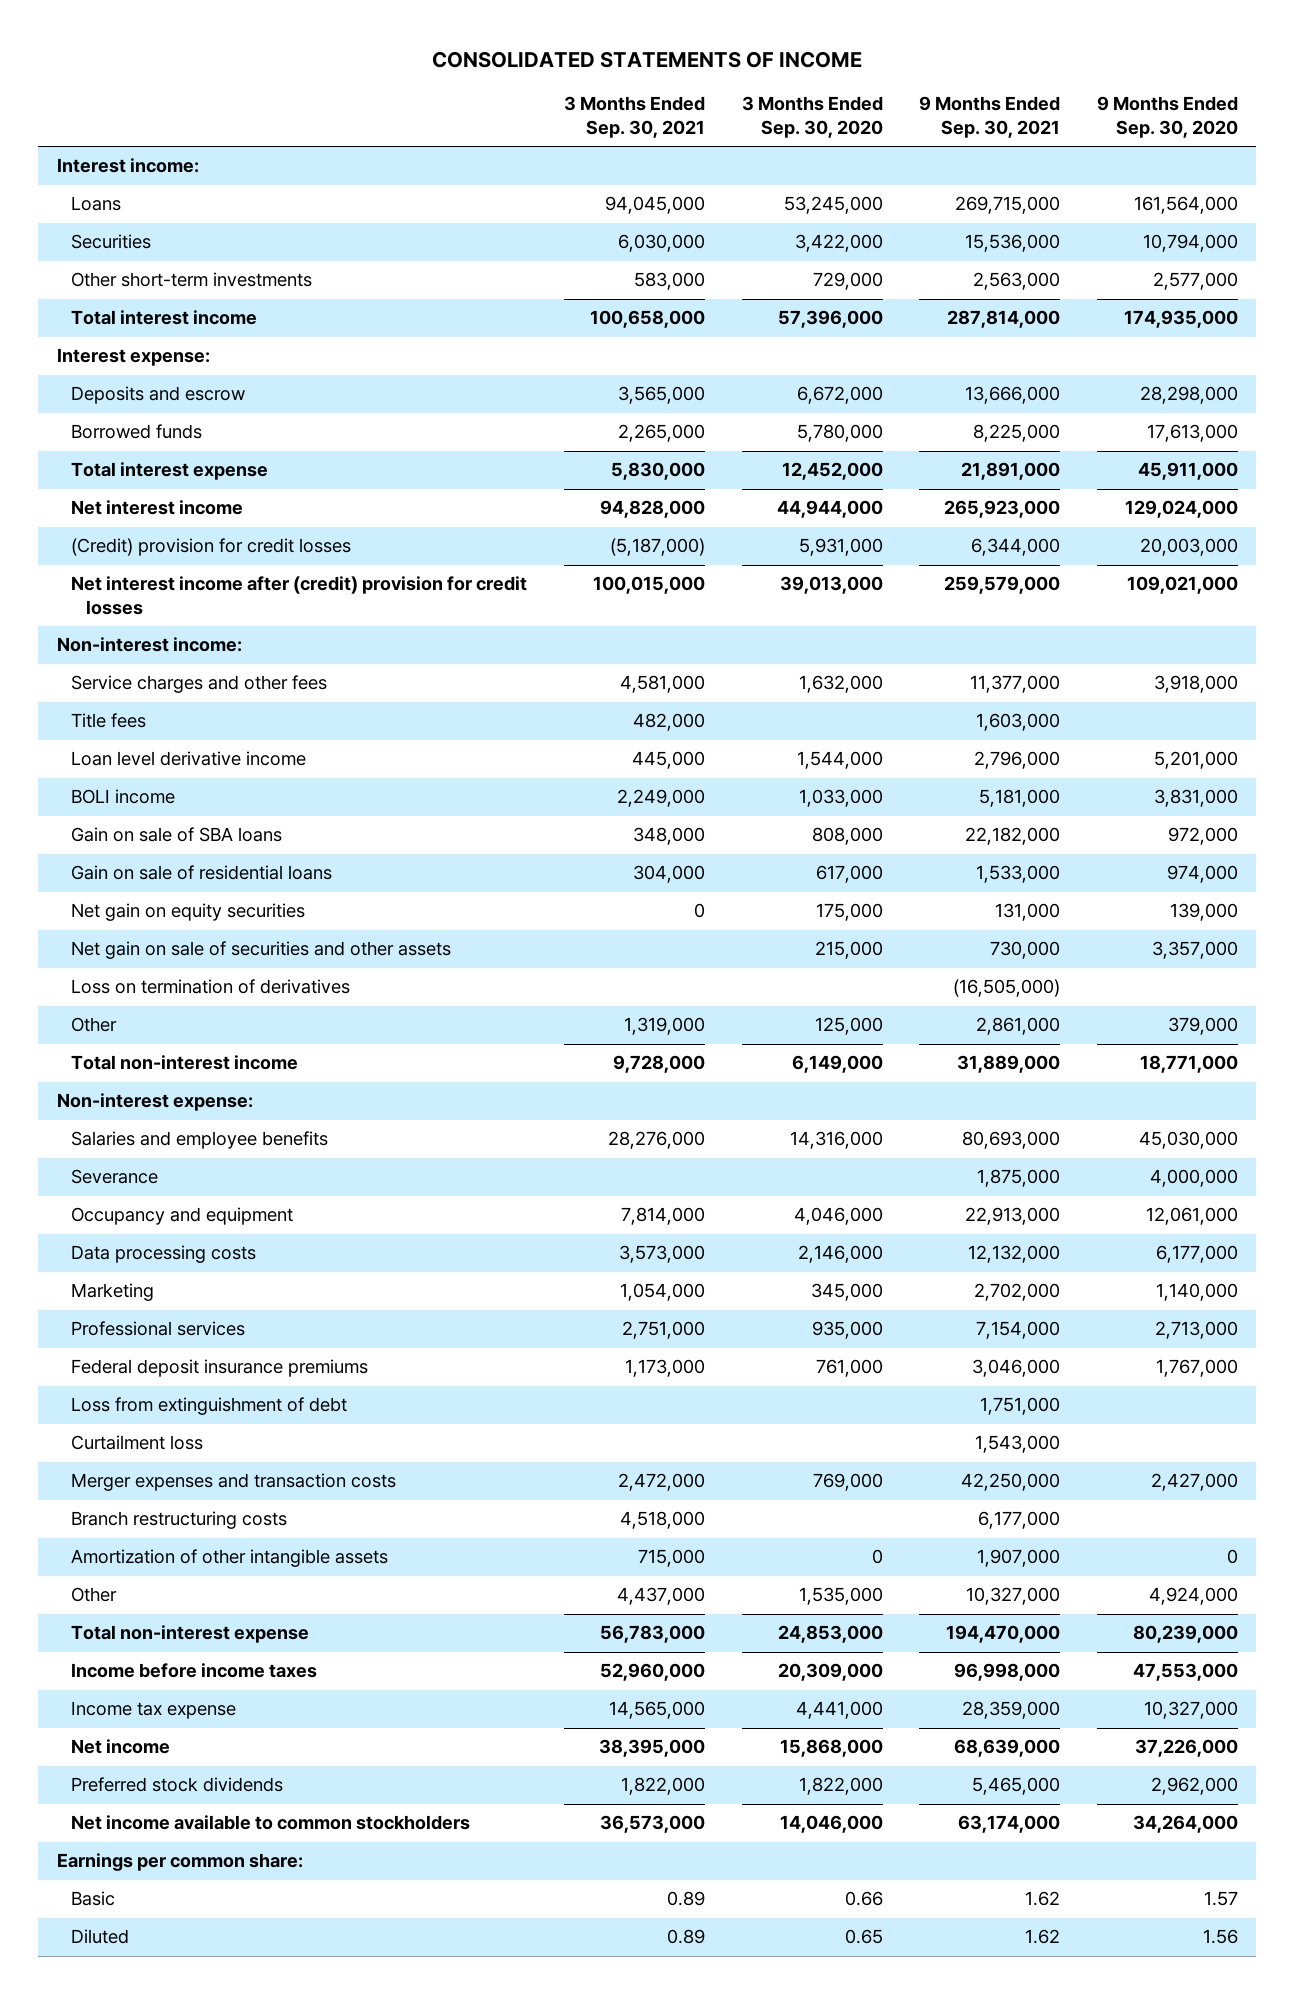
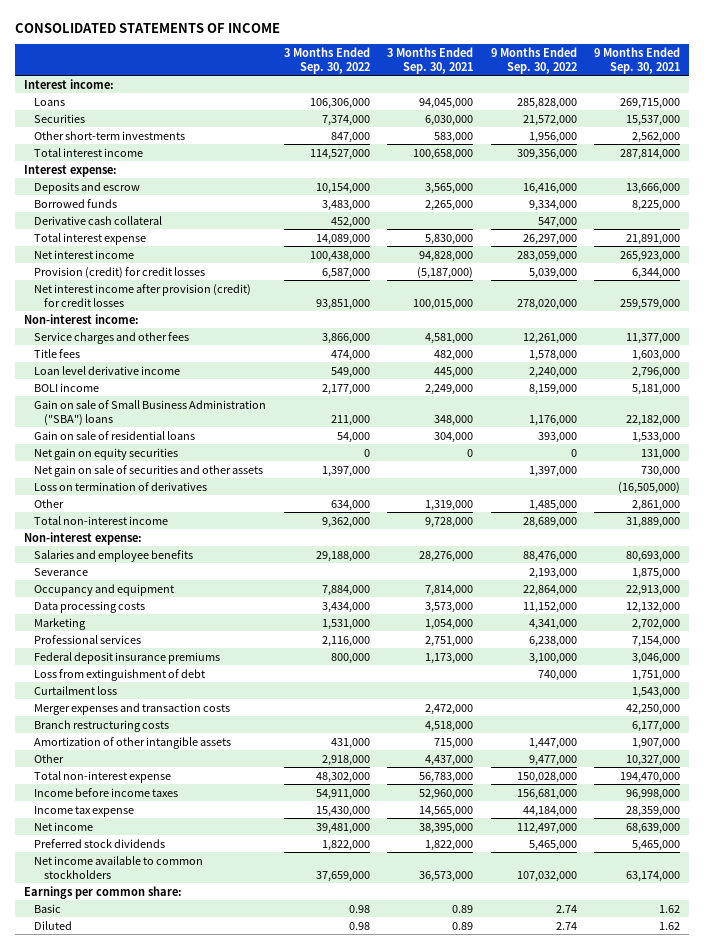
[741,96,883,139] 3 Months Ended Sep. 30, 2020 -> none
[1096,96,1238,139] 9 Months Ended Sep. 30, 2020 -> none
none -> [283,46,370,74] 3 Months Ended Sep. 30, 2022
none -> [490,46,577,74] 9 Months Ended Sep. 30, 2022
[965,234,1061,253] 15,536,000 -> [626,114,681,126] 15,537,000
[973,272,1061,291] 2,563,000 -> [632,131,681,143] 2,562,000
none -> [34,215,163,225] Derivative cash collateral
[71,538,352,557] (Credit) provision for credit losses -> [34,266,206,279] Provision (credit) for credit losses
[71,576,528,616] Net interest income after (credit) provision for credit losses -> [34,283,252,307] Net interest income after provision (credit) for credit losses
[71,827,283,843] Gain on sale of SBA loans -> [34,399,267,426] Gain on sale of Small Business Administration ("SBA") loans

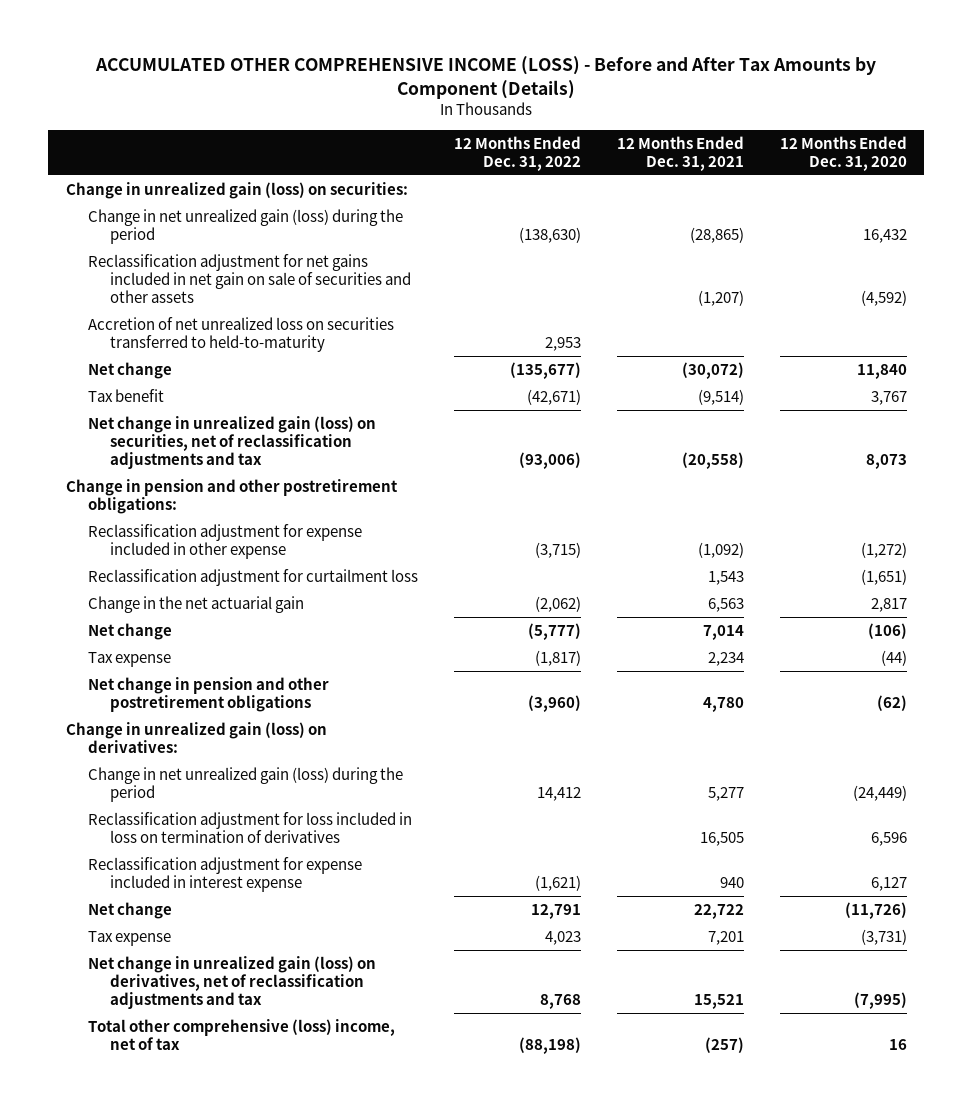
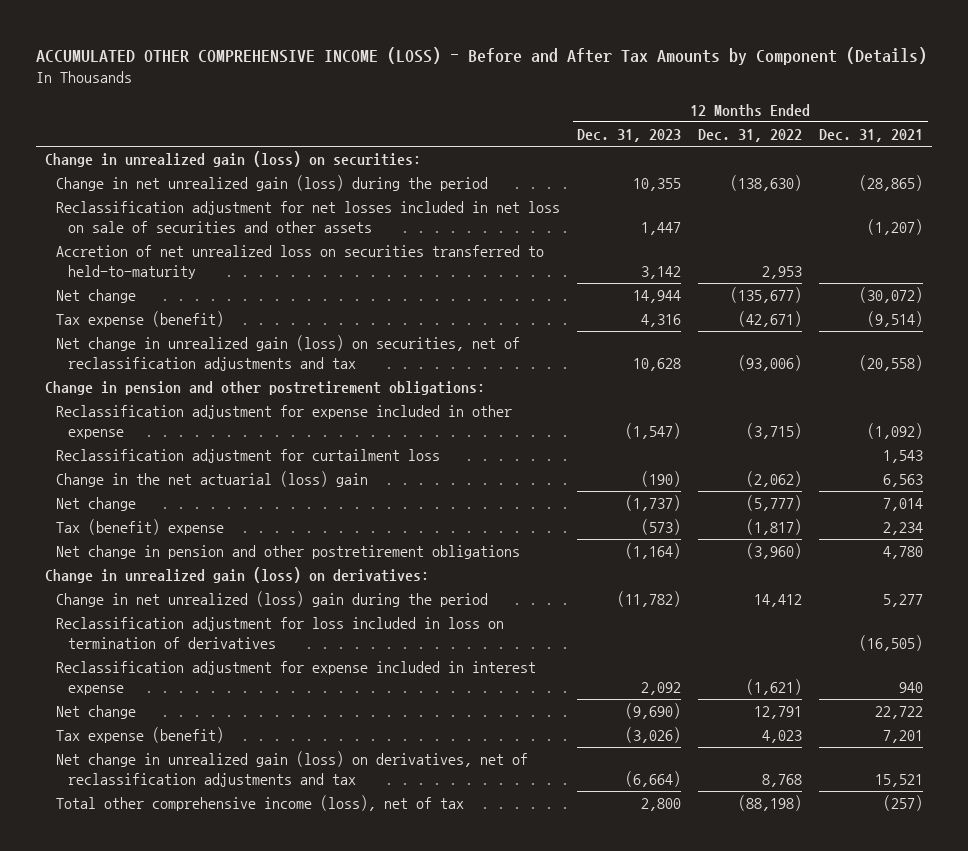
[779,135,907,171] 12 Months Ended Dec. 31, 2020 -> none
none -> [577,129,682,143] Dec. 31, 2023
[87,253,411,303] Reclassification adjustment for net gains included in net gain on sale of securities and other assets -> [56,201,561,234] Reclassification adjustment for net losses included in net loss on sale of securities and other assets
[87,388,164,402] Tax benefit -> [56,311,225,328] Tax expense (benefit)
[87,595,304,613] Change in the net actuarial gain -> [56,471,369,488] Change in the net actuarial (loss) gain
[87,651,171,667] Tax expense -> [56,519,225,536] Tax (benefit) expense
[87,766,403,802] Change in net unrealized gain (loss) during the period -> [56,591,489,608] Change in net unrealized (loss) gain during the period
[699,831,744,846] 16,505 -> [859,635,924,652] (16,505)
[87,930,171,946] Tax expense -> [56,727,225,744] Tax expense (benefit)
[87,1018,395,1050] Total other comprehensive (loss) income, net of tax -> [56,795,465,812] Total other comprehensive income (loss), net of tax

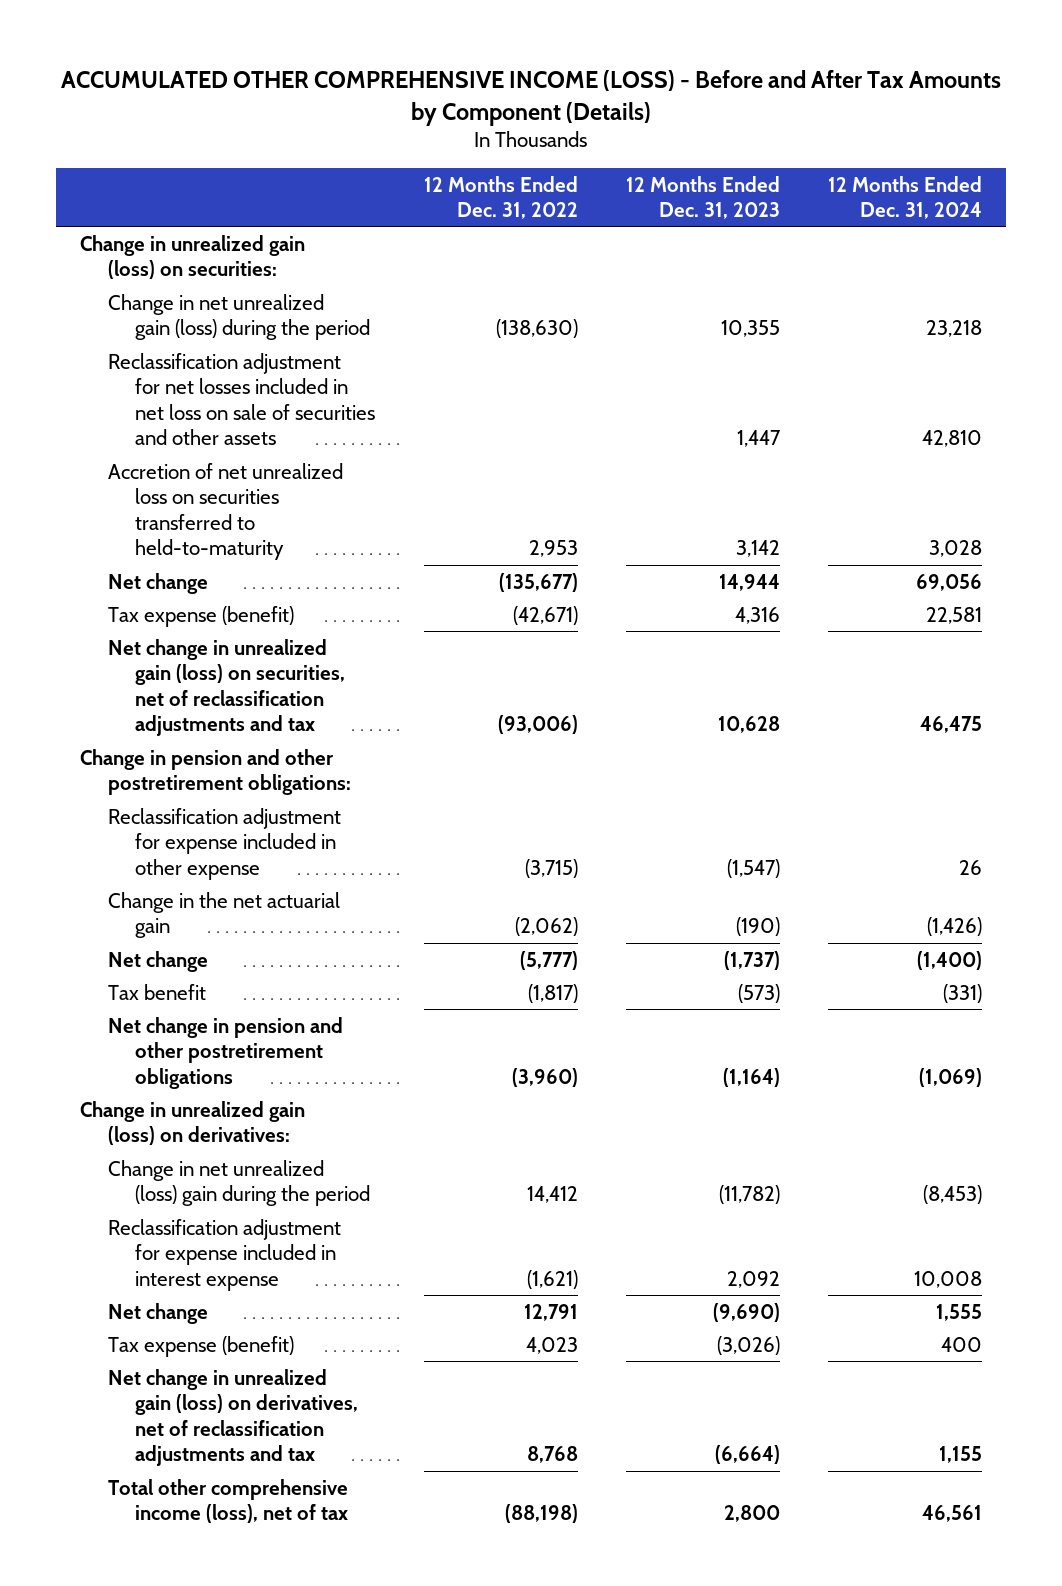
[819,129,924,143] Dec. 31, 2021 -> none
none -> [828,175,983,220] 12 Months Ended Dec. 31, 2024
[56,449,441,464] Reclassification adjustment for curtailment loss -> none
[56,471,369,488] Change in the net actuarial (loss) gain -> [107,891,340,939] Change in the net actuarial gain
[56,519,225,536] Tax (benefit) expense -> [107,983,206,1000] Tax benefit
[56,617,505,650] Reclassification adjustment for loss included in loss on termination of derivatives -> none

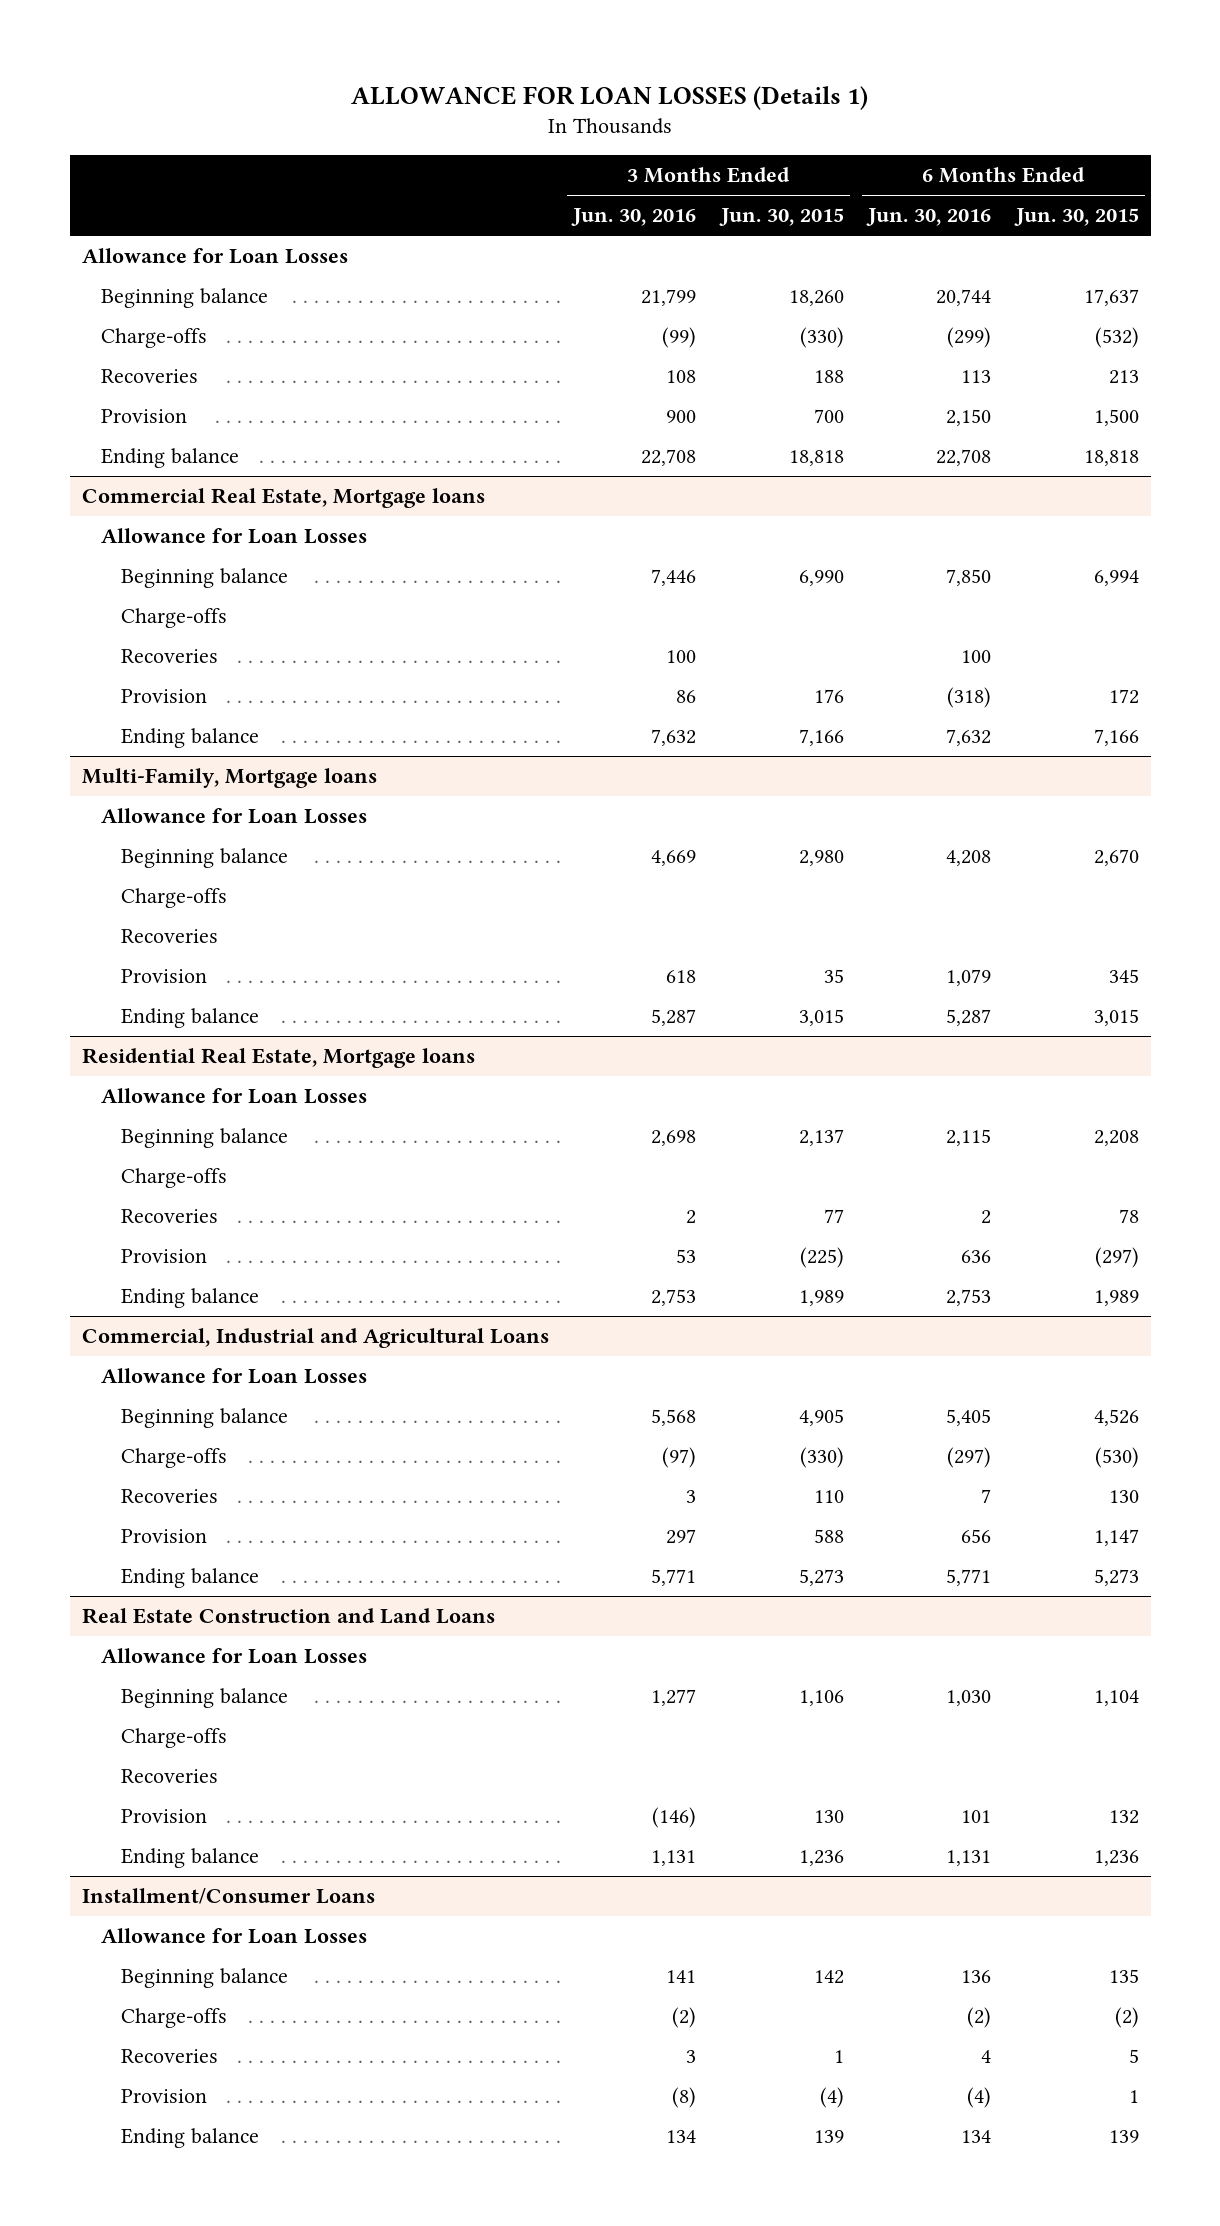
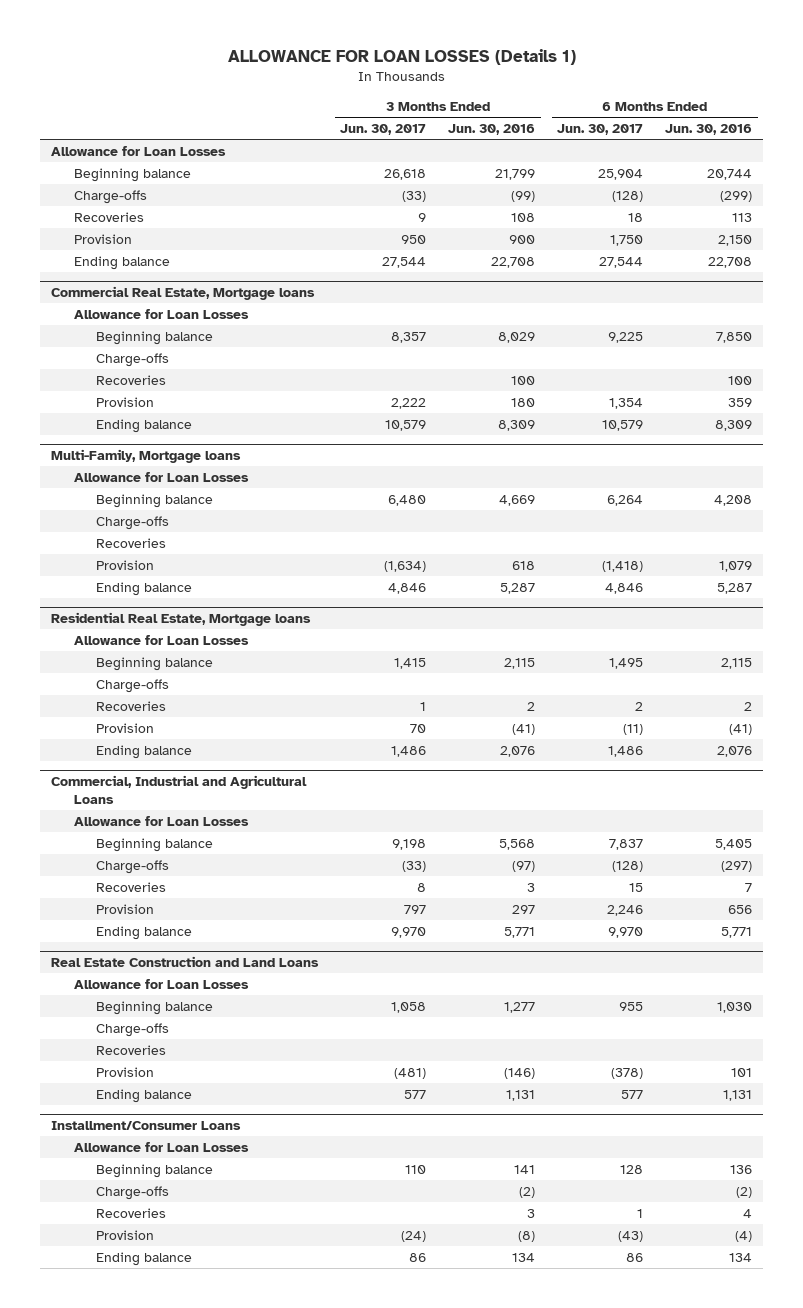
[718,208,844,227] Jun. 30, 2015 -> none
[1013,208,1139,227] Jun. 30, 2015 -> none
none -> [340,124,427,136] Jun. 30, 2017
none -> [557,124,644,136] Jun. 30, 2017
[651,569,697,587] 7,446 -> [498,331,536,343] 8,029
[676,690,697,704] 86 -> [511,397,536,407] 180
[947,687,992,709] (318) -> [728,397,753,407] 359
[651,729,697,747] 7,632 -> [498,419,536,431] 8,309
[946,729,992,747] 7,632 -> [715,419,753,431] 8,309
[651,1130,697,1147] 2,698 -> [504,657,536,669] 2,115
[676,1249,697,1264] 53 -> [512,723,536,735] (41)
[961,1250,992,1264] 636 -> [729,723,753,735] (41)
[651,1289,697,1307] 2,753 -> [500,745,536,757] 2,076
[946,1289,992,1307] 2,753 -> [717,745,753,757] 2,076

